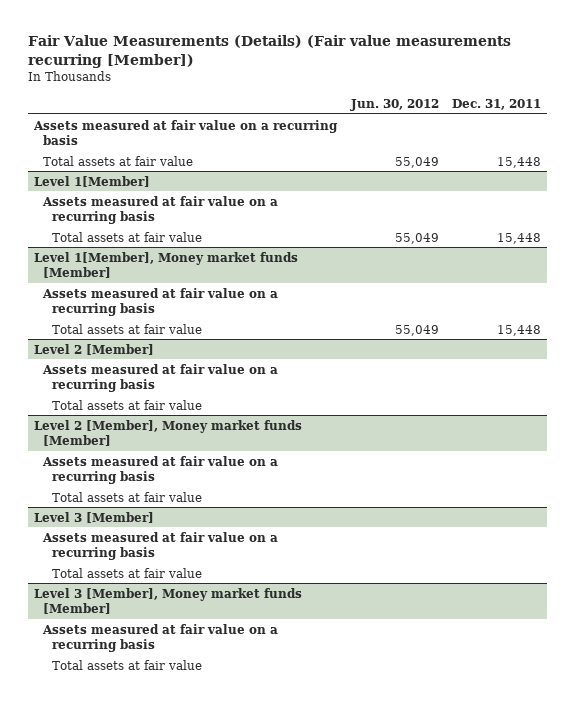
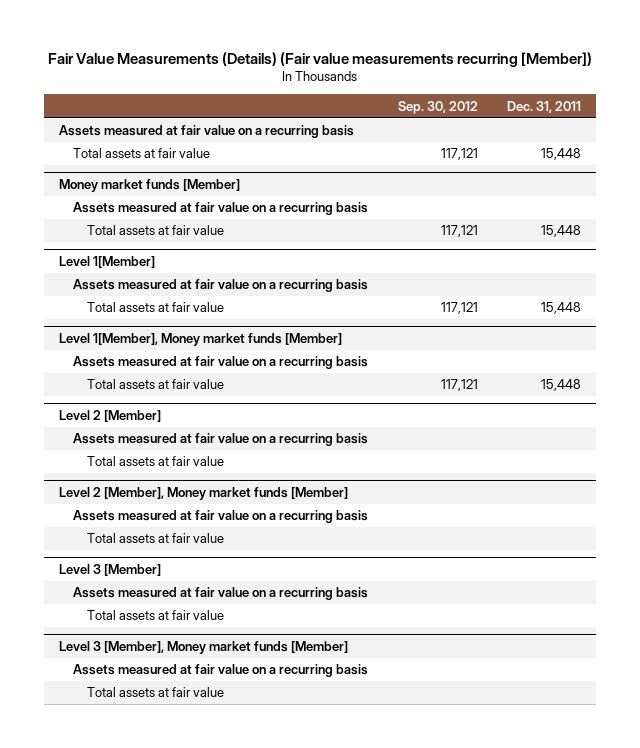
[349,99,439,112] Jun. 30, 2012 -> none
none -> [397,100,478,114] Sep. 30, 2012
none -> [58,179,240,193] Money market funds [Member]
none -> [73,202,369,216] Assets measured at fair value on a recurring basis
none -> [87,225,225,236] Total assets at fair value

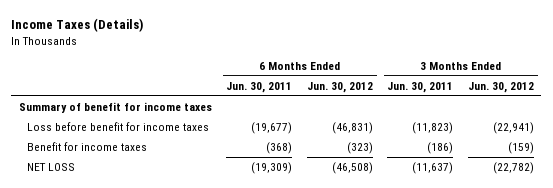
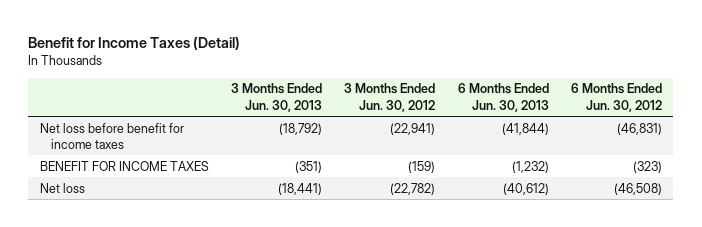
[11,18,144,33] Income Taxes (Details) -> [28,36,241,51] Benefit for Income Taxes (Detail)
[226,82,293,94] Jun. 30, 2011 -> none
[387,82,454,94] Jun. 30, 2011 -> none
none -> [231,83,323,112] 3 Months Ended Jun. 30, 2013
none -> [457,83,549,112] 6 Months Ended Jun. 30, 2013
[18,102,212,114] Summary of benefit for income taxes -> none
[27,122,210,132] Loss before benefit for income taxes -> [39,122,184,149] Net loss before benefit for income taxes
[27,142,148,152] Benefit for income taxes -> [39,160,209,171] BENEFIT FOR INCOME TAXES
[27,163,76,172] NET LOSS -> [39,182,85,193] Net loss

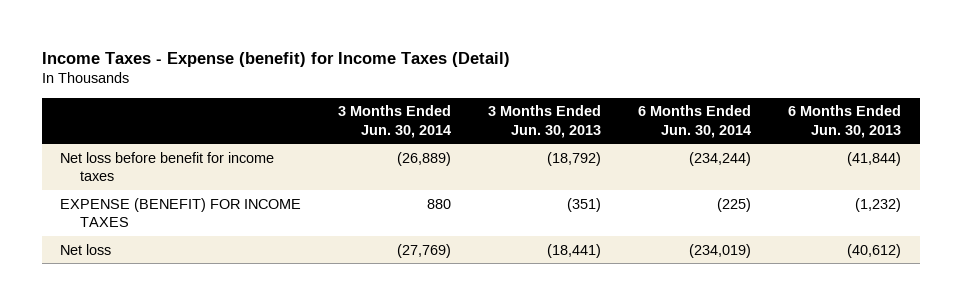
[28,36,241,51] Benefit for Income Taxes (Detail) -> [41,51,510,67] Income Taxes - Expense (benefit) for Income Taxes (Detail)
[344,83,436,112] 3 Months Ended Jun. 30, 2012 -> none
[571,83,663,112] 6 Months Ended Jun. 30, 2012 -> none
none -> [338,105,452,138] 3 Months Ended Jun. 30, 2014
none -> [638,105,752,138] 6 Months Ended Jun. 30, 2014
[39,160,209,171] BENEFIT FOR INCOME TAXES -> [60,197,302,227] EXPENSE (BENEFIT) FOR INCOME TAXES

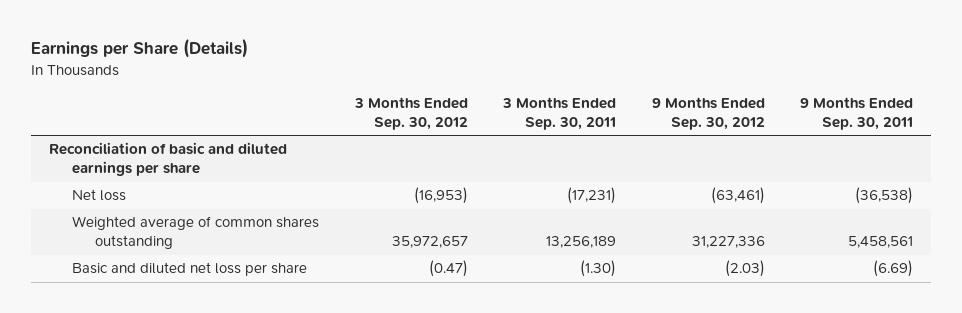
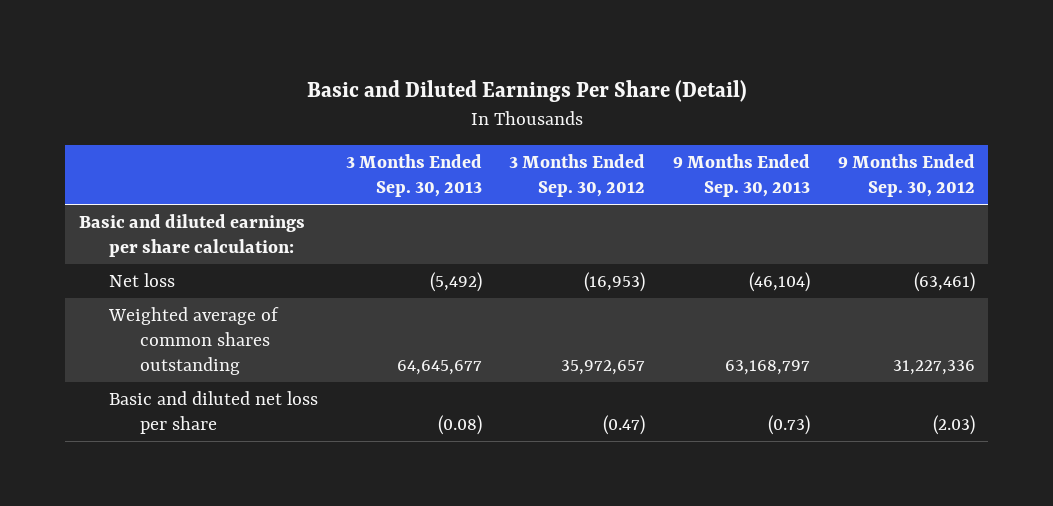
[31,38,249,59] Earnings per Share (Details) -> [306,80,747,103] Basic and Diluted Earnings Per Share (Detail)
[502,97,617,131] 3 Months Ended Sep. 30, 2011 -> none
[800,97,914,131] 9 Months Ended Sep. 30, 2011 -> none
none -> [345,154,482,198] 3 Months Ended Sep. 30, 2013
none -> [672,154,810,198] 9 Months Ended Sep. 30, 2013
[49,142,288,177] Reconciliation of basic and diluted earnings per share -> [78,214,305,257] Basic and diluted earnings per share calculation:

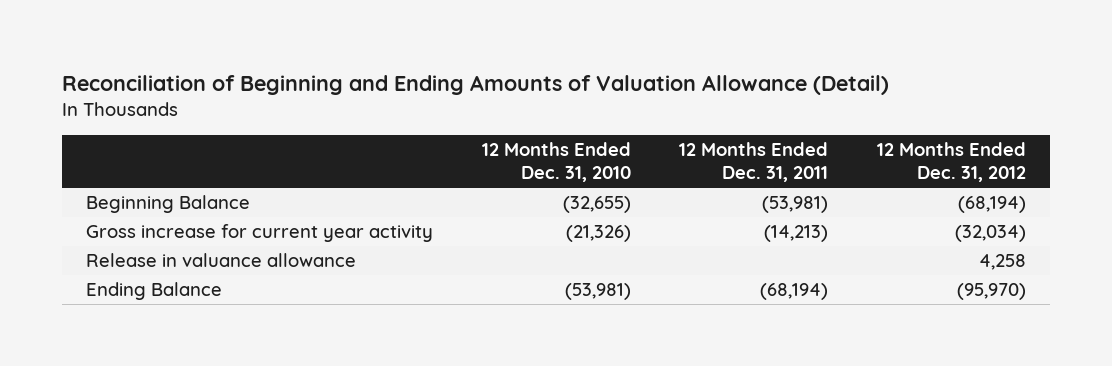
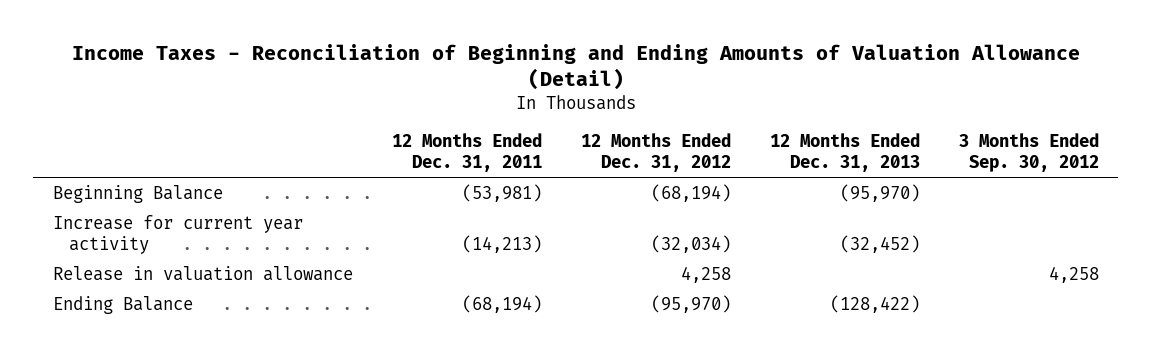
[61,74,889,95] Reconciliation of Beginning and Ending Amounts of Valuation Allowance (Detail) -> [71,43,1080,91] Income Taxes - Reconciliation of Beginning and Ending Amounts of Valuation Allowance (Detail)
[481,141,631,183] 12 Months Ended Dec. 31, 2010 -> none
none -> [769,133,920,173] 12 Months Ended Dec. 31, 2013
none -> [958,133,1099,173] 3 Months Ended Sep. 30, 2012
[85,224,433,243] Gross increase for current year activity -> [52,215,303,255] Increase for current year activity
[85,253,356,268] Release in valuance allowance -> [52,266,353,282] Release in valuation allowance

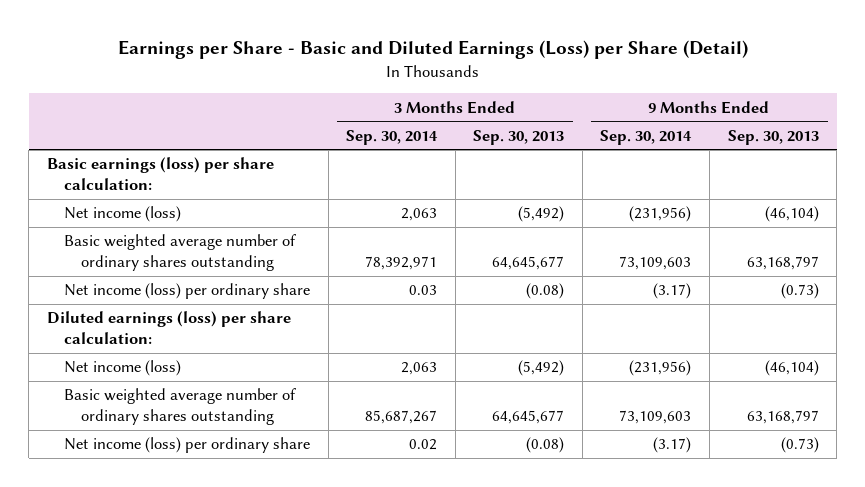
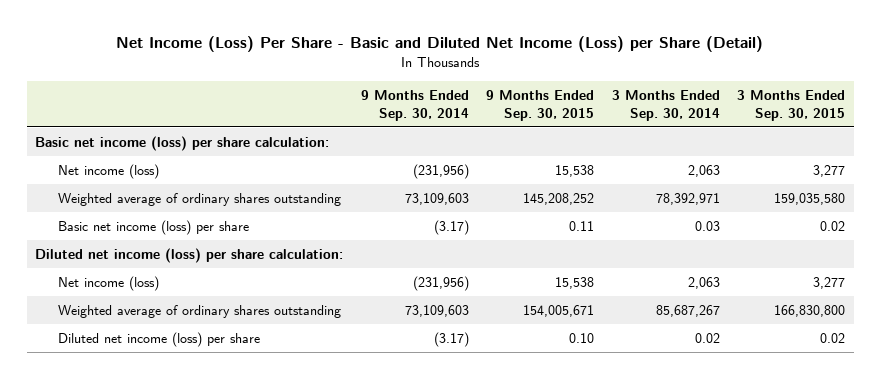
[117,40,748,60] Earnings per Share - Basic and Diluted Earnings (Loss) per Share (Detail) -> [116,36,764,53] Net Income (Loss) Per Share - Basic and Diluted Net Income (Loss) per Share (Detail)
[473,129,565,145] Sep. 30, 2013 -> none
[727,129,819,145] Sep. 30, 2013 -> none
none -> [486,90,595,121] 9 Months Ended Sep. 30, 2015
none -> [737,90,846,121] 3 Months Ended Sep. 30, 2015
[46,157,274,190] Basic earnings (loss) per share calculation: -> [35,135,330,151] Basic net income (loss) per share calculation:
[63,234,296,271] Basic weighted average number of ordinary shares outstanding -> [57,192,341,206] Weighted average of ordinary shares outstanding
[63,283,310,300] Net income (loss) per ordinary share -> [57,219,249,235] Basic net income (loss) per share
[46,311,291,344] Diluted earnings (loss) per share calculation: -> [35,247,344,263] Diluted net income (loss) per share calculation:
[63,388,296,425] Basic weighted average number of ordinary shares outstanding -> [57,304,341,318] Weighted average of ordinary shares outstanding
[63,437,310,454] Net income (loss) per ordinary share -> [57,331,260,347] Diluted net income (loss) per share

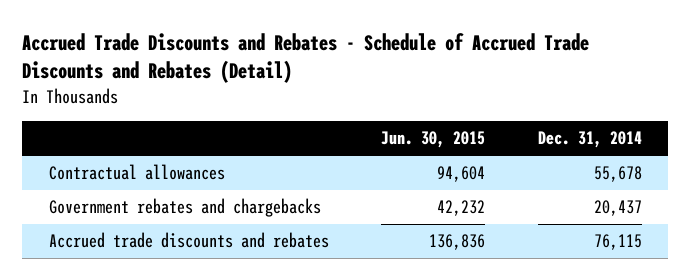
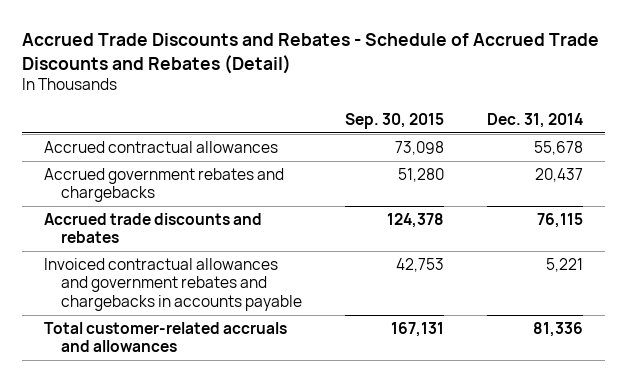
[381,131,486,149] Jun. 30, 2015 -> none
none -> [344,112,444,129] Sep. 30, 2015
[48,164,225,181] Contractual allowances -> [44,140,279,153] Accrued contractual allowances
[48,198,321,218] Government rebates and chargebacks -> [44,167,285,203] Accrued government rebates and chargebacks
none -> [44,257,302,311] Invoiced contractual allowances and government rebates and chargebacks in accounts payable
none -> [44,321,288,353] Total customer-related accruals and allowances

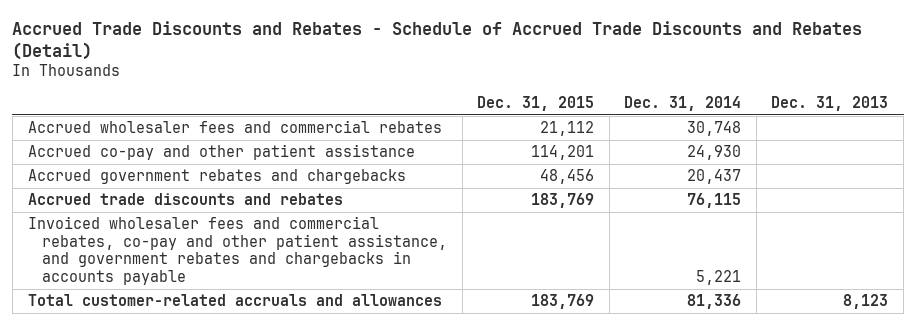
[344,112,444,129] Sep. 30, 2015 -> none
none -> [477,95,595,111] Dec. 31, 2015
none -> [771,95,889,111] Dec. 31, 2013
[44,140,279,153] Accrued contractual allowances -> none
none -> [27,120,442,134] Accrued wholesaler fees and commercial rebates
none -> [27,144,415,161] Accrued co-pay and other patient assistance
[44,257,302,311] Invoiced contractual allowances and government rebates and chargebacks in accounts payable -> [27,216,448,285] Invoiced wholesaler fees and commercial rebates, co-pay and other patient assistance, and government rebates and chargebacks in accounts payable

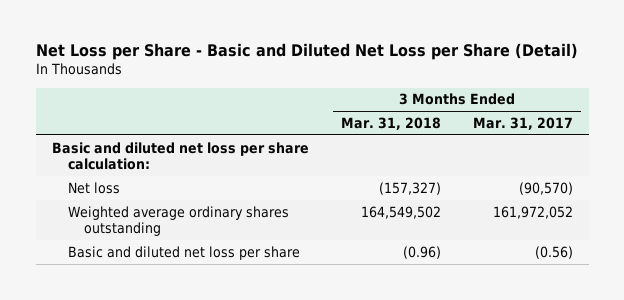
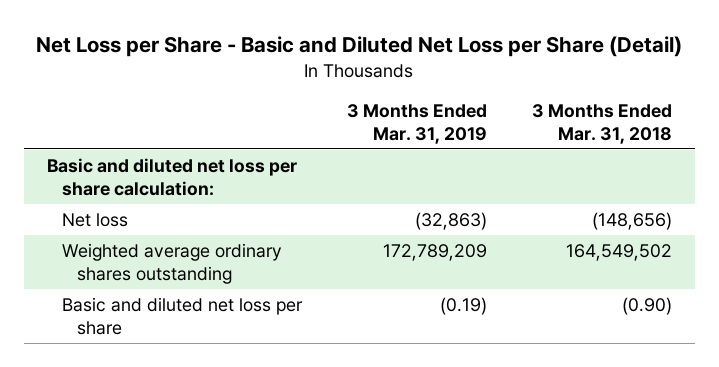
[472,117,573,131] Mar. 31, 2017 -> none
none -> [347,103,488,144] 3 Months Ended Mar. 31, 2019
[378,181,441,195] (157,327) -> [592,211,673,230] (148,656)
[402,245,441,259] (0.96) -> [622,296,673,315] (0.90)

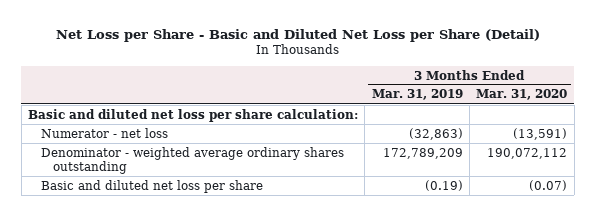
[532,103,673,144] 3 Months Ended Mar. 31, 2018 -> none
none -> [476,89,568,101] Mar. 31, 2020
[62,212,129,227] Net loss -> [40,127,168,138] Numerator - net loss
[62,242,283,284] Weighted average ordinary shares outstanding -> [40,146,344,175] Denominator - weighted average ordinary shares outstanding

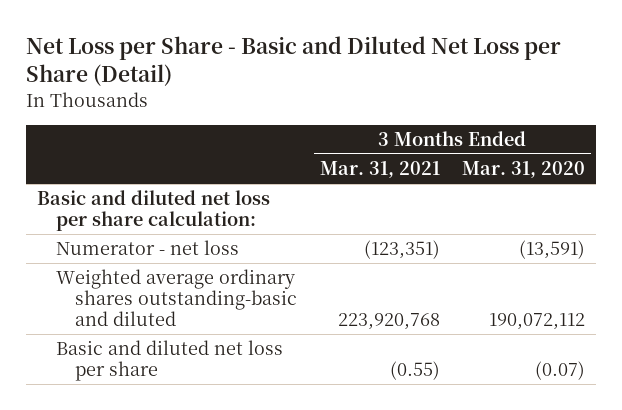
[371,89,463,101] Mar. 31, 2019 -> none
none -> [319,161,440,179] Mar. 31, 2021
[40,146,344,175] Denominator - weighted average ordinary shares outstanding -> [56,269,298,327] Weighted average ordinary shares outstanding-basic and diluted

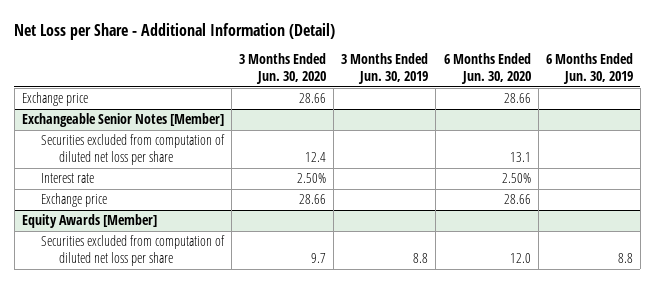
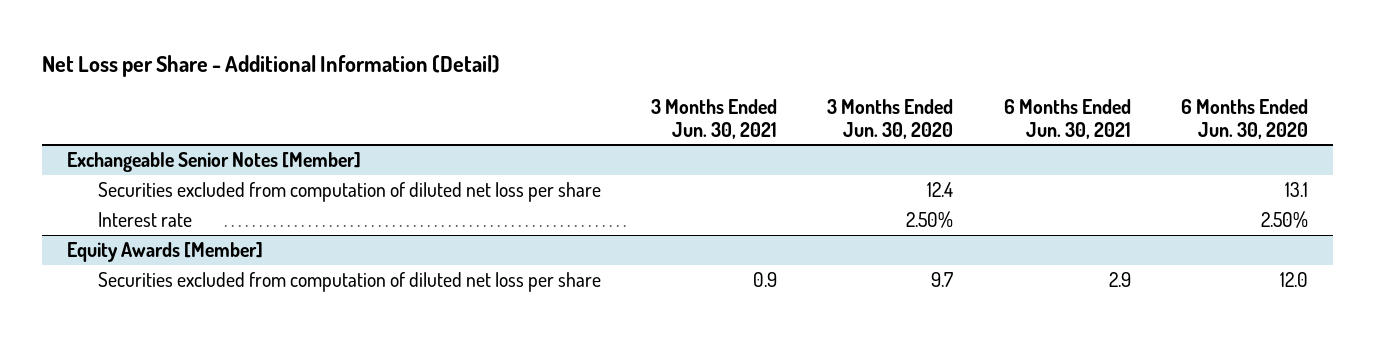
[341,53,429,85] 3 Months Ended Jun. 30, 2019 -> none
[545,53,633,85] 6 Months Ended Jun. 30, 2019 -> none
none -> [651,98,778,139] 3 Months Ended Jun. 30, 2021
none -> [1003,98,1131,139] 6 Months Ended Jun. 30, 2021
[21,92,88,107] Exchange price -> none
[40,193,107,208] Exchange price -> none

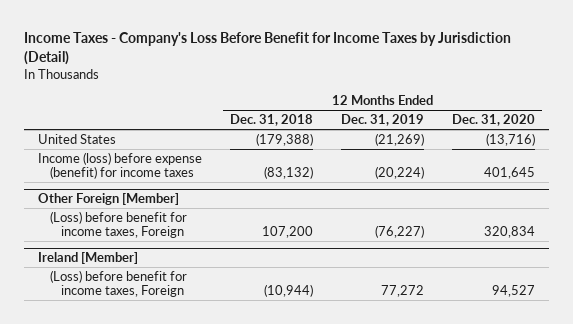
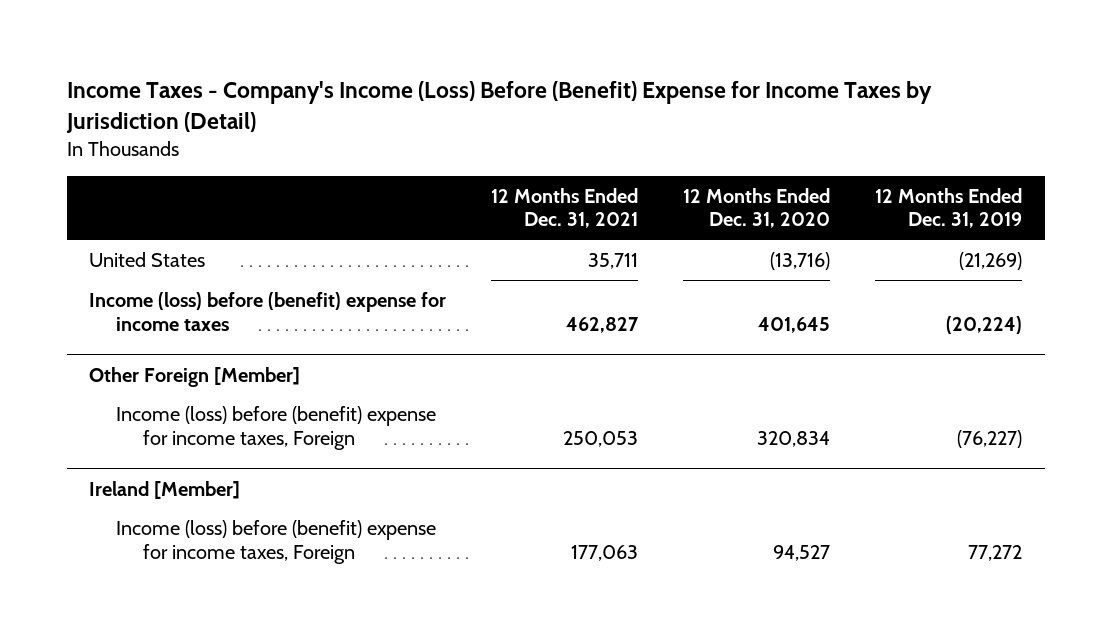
[23,31,511,66] Income Taxes - Company's Loss Before Benefit for Income Taxes by Jurisdiction (Detail) -> [65,80,932,133] Income Taxes - Company's Income (Loss) Before (Benefit) Expense for Income Taxes by Jurisdiction (Detail)
[229,114,313,127] Dec. 31, 2018 -> none
none -> [491,187,639,229] 12 Months Ended Dec. 31, 2021
[37,151,202,180] Income (loss) before expense (benefit) for income taxes -> [89,291,447,331] Income (loss) before (benefit) expense for income taxes
[49,210,187,239] (Loss) before benefit for income taxes, Foreign -> [116,405,437,450] Income (loss) before (benefit) expense for income taxes, Foreign
[49,269,187,298] (Loss) before benefit for income taxes, Foreign -> [116,519,437,564] Income (loss) before (benefit) expense for income taxes, Foreign

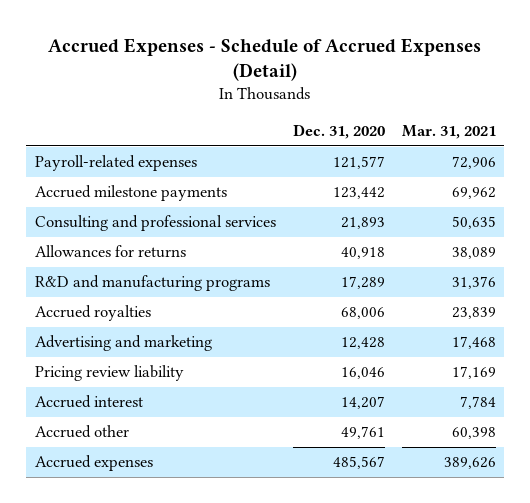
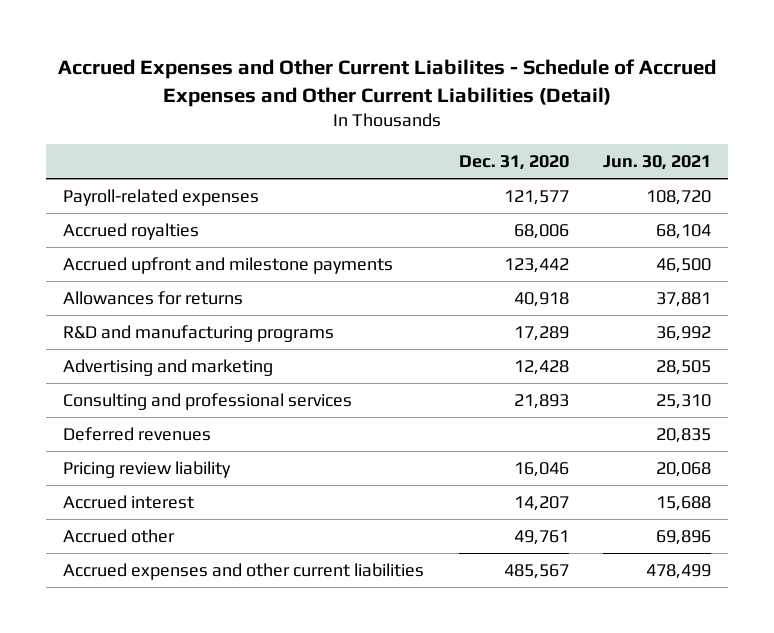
[48,37,482,82] Accrued Expenses - Schedule of Accrued Expenses (Detail) -> [58,59,717,107] Accrued Expenses and Other Current Liabilites - Schedule of Accrued Expenses and Other Current Liabilities (Detail)
[401,124,496,139] Mar. 31, 2021 -> none
none -> [602,155,711,171] Jun. 30, 2021
[34,305,151,322] Accrued royalties -> [63,222,200,240] Accrued royalties
[34,185,227,202] Accrued milestone payments -> [63,256,394,274] Accrued upfront and milestone payments
[34,215,276,232] Consulting and professional services -> [63,392,353,410] Consulting and professional services
none -> [63,426,212,441] Deferred revenues
[34,455,153,472] Accrued expenses -> [63,562,425,580] Accrued expenses and other current liabilities

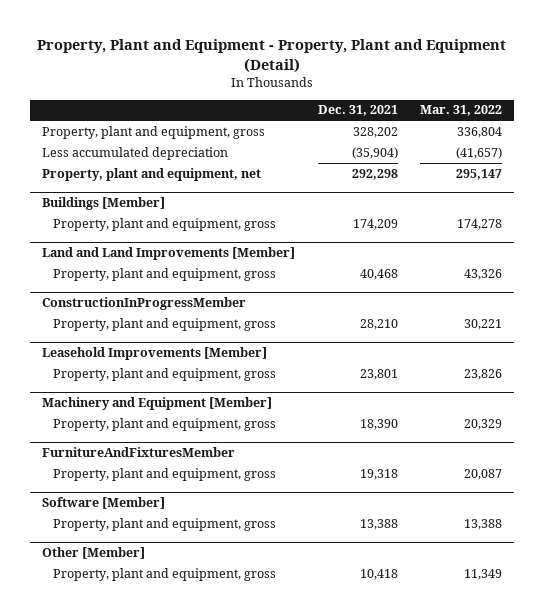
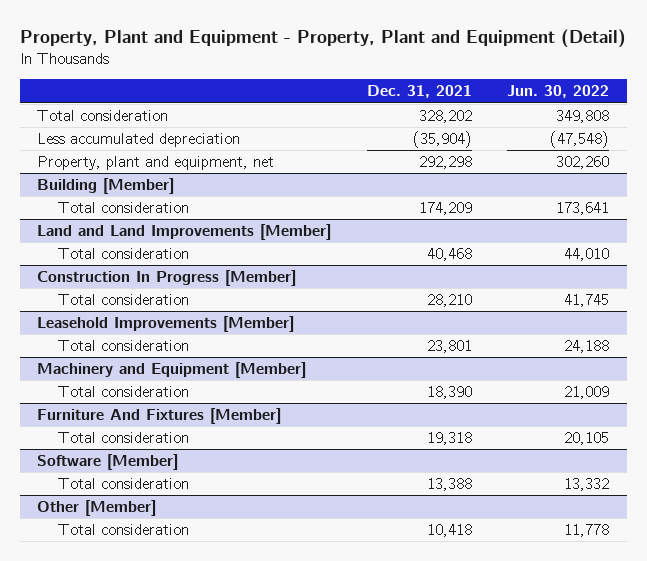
[420,105,503,117] Mar. 31, 2022 -> none
none -> [507,85,610,99] Jun. 30, 2022
[41,125,265,139] Property, plant and equipment, gross -> [37,109,169,121] Total consideration
[41,197,165,211] Buildings [Member] -> [37,177,175,194] Building [Member]
[52,217,276,231] Property, plant and equipment, gross -> [57,201,189,213] Total consideration
[52,267,276,281] Property, plant and equipment, gross -> [57,247,189,259] Total consideration
[41,297,246,311] ConstructionInProgressMember -> [37,269,297,286] Construction In Progress [Member]
[52,317,276,331] Property, plant and equipment, gross -> [57,293,189,305] Total consideration
[52,367,276,381] Property, plant and equipment, gross -> [57,339,189,351] Total consideration
[52,417,276,431] Property, plant and equipment, gross -> [57,385,189,397] Total consideration
[41,447,235,458] FurnitureAndFixturesMember -> [37,407,282,424] Furniture And Fixtures [Member]
[52,467,276,481] Property, plant and equipment, gross -> [57,431,189,443] Total consideration
[52,517,276,531] Property, plant and equipment, gross -> [57,477,189,489] Total consideration
[52,567,276,581] Property, plant and equipment, gross -> [57,523,189,535] Total consideration

